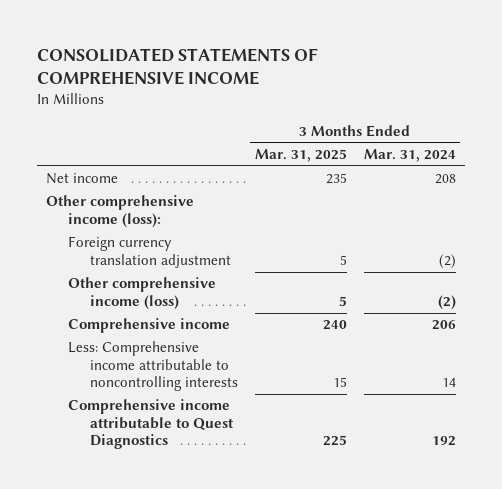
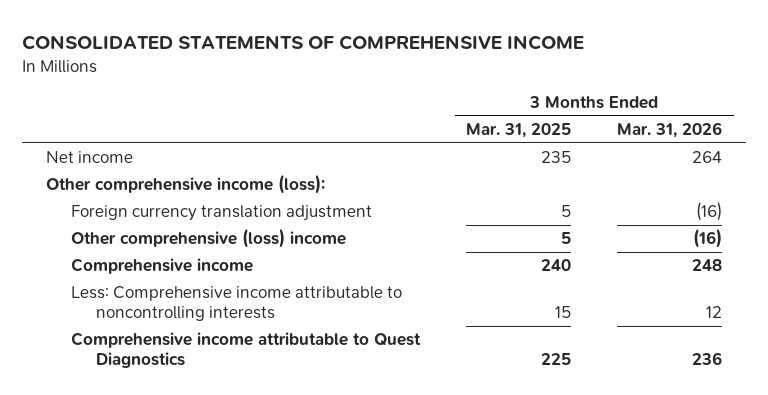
[364,148,457,162] Mar. 31, 2024 -> none
none -> [617,122,723,139] Mar. 31, 2026
[67,277,216,310] Other comprehensive income (loss) -> [70,228,346,249] Other comprehensive (loss) income

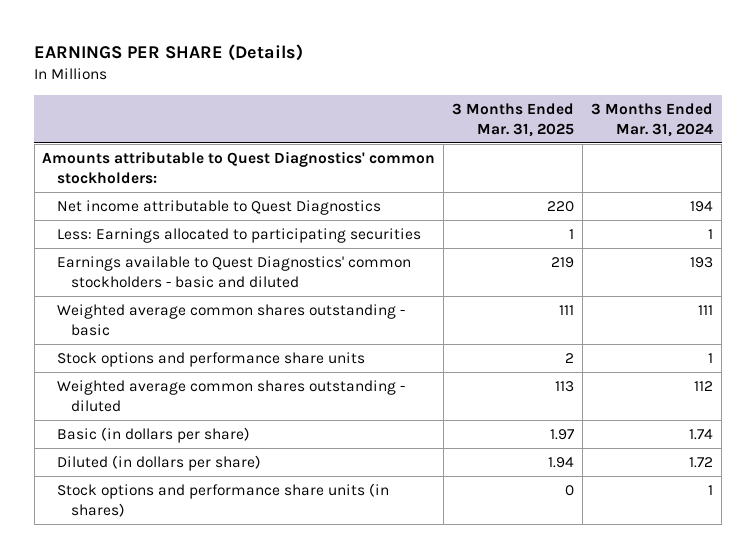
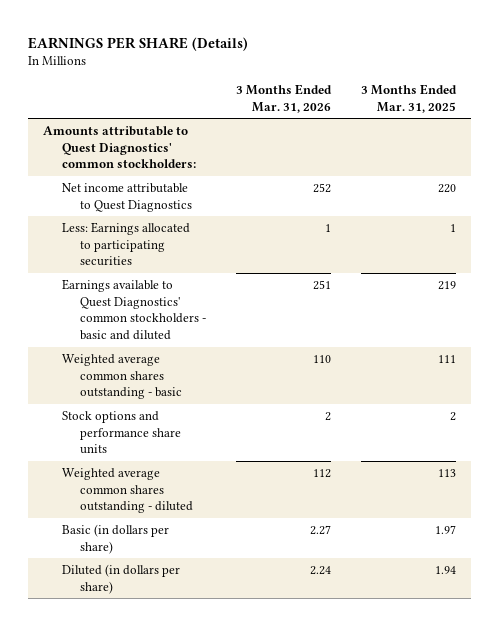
[591,102,714,137] 3 Months Ended Mar. 31, 2024 -> none
none -> [236,84,333,113] 3 Months Ended Mar. 31, 2026
[56,482,389,517] Stock options and performance share units (in shares) -> none

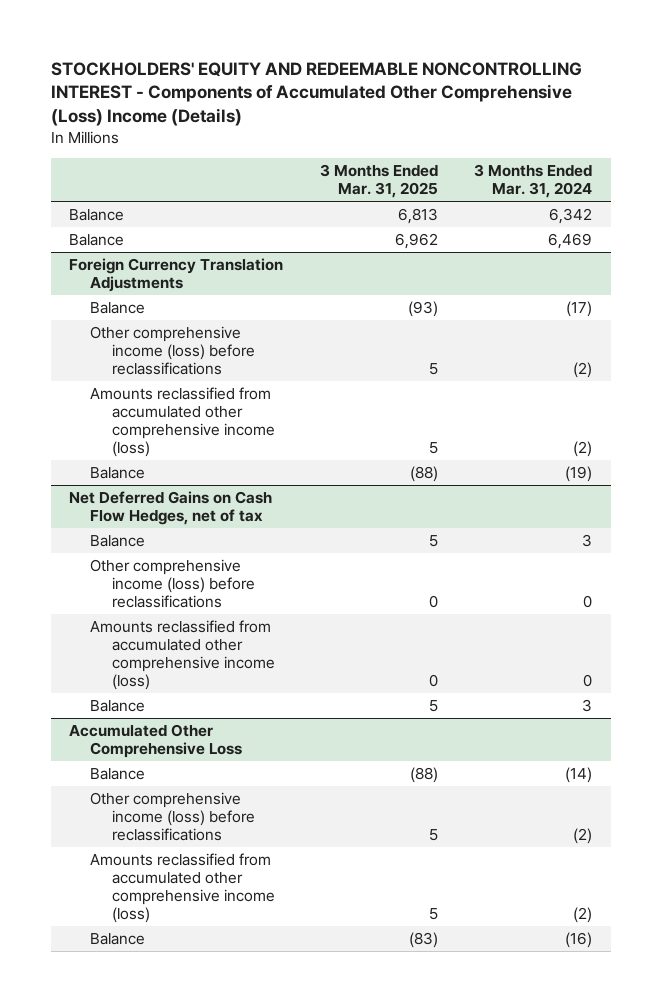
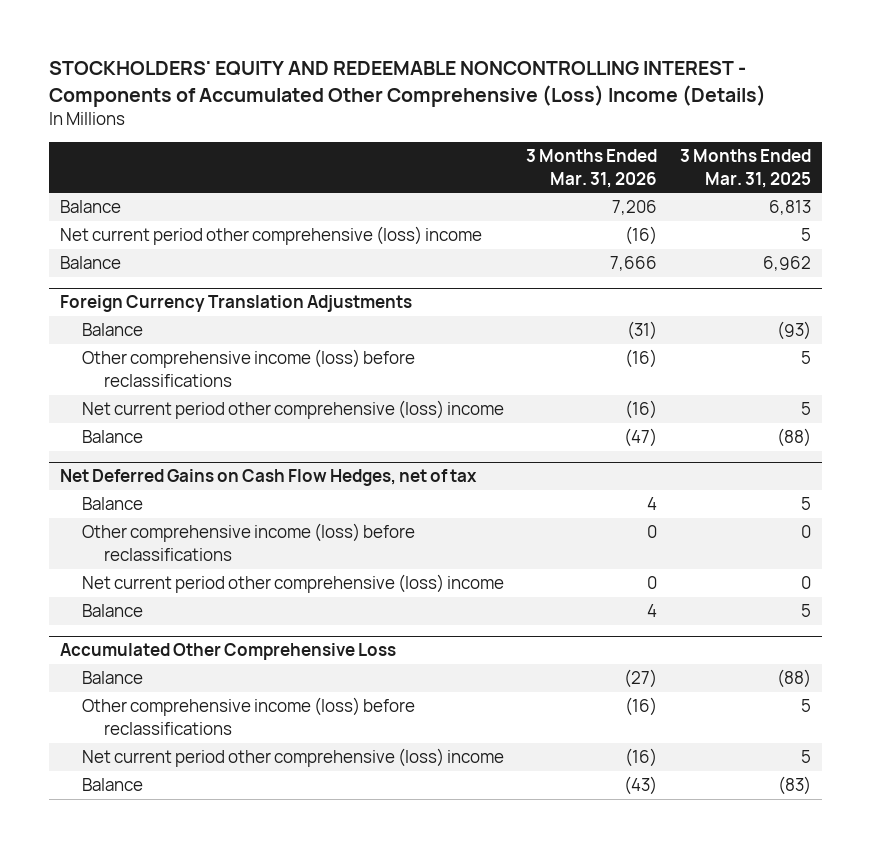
[474,163,593,198] 3 Months Ended Mar. 31, 2024 -> none
none -> [526,149,658,188] 3 Months Ended Mar. 31, 2026
none -> [59,226,482,246] Net current period other comprehensive (loss) income
[90,387,275,457] Amounts reclassified from accumulated other comprehensive income (loss) -> none
none -> [82,400,505,420] Net current period other comprehensive (loss) income
[90,620,275,690] Amounts reclassified from accumulated other comprehensive income (loss) -> none
none -> [82,574,505,594] Net current period other comprehensive (loss) income
[90,853,275,923] Amounts reclassified from accumulated other comprehensive income (loss) -> none
none -> [82,748,505,768] Net current period other comprehensive (loss) income

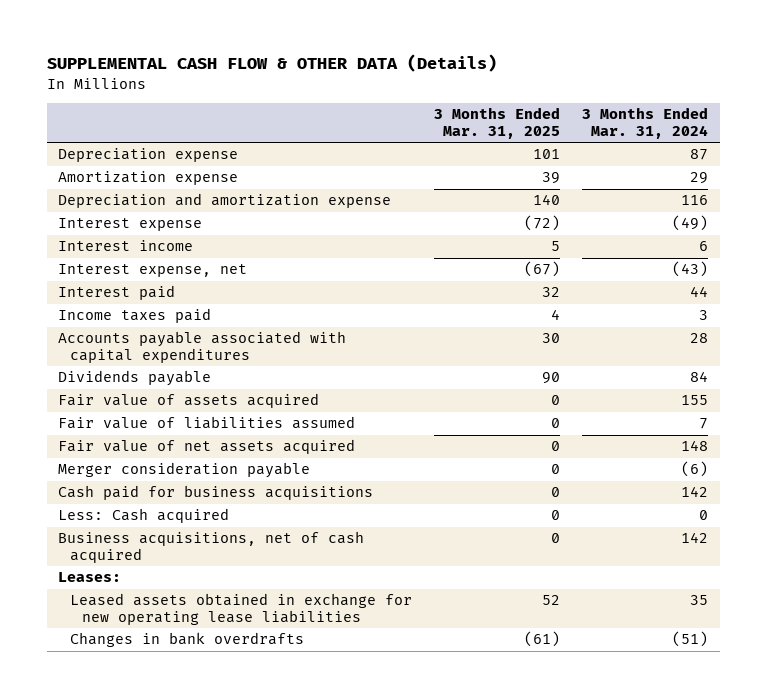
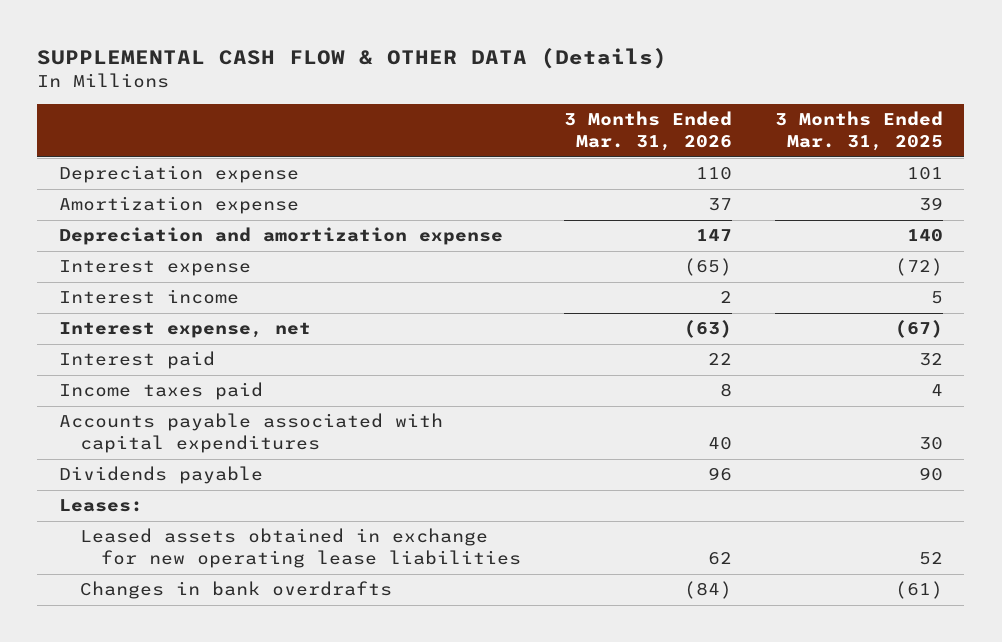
[582,107,709,140] 3 Months Ended Mar. 31, 2024 -> none
none -> [563,111,732,152] 3 Months Ended Mar. 31, 2026
[57,393,319,409] Fair value of assets acquired -> none
[57,416,355,430] Fair value of liabilities assumed -> none
[57,439,355,455] Fair value of net assets acquired -> none
[57,462,310,479] Merger consideration payable -> none
[57,485,373,501] Cash paid for business acquisitions -> none
[57,508,229,524] Less: Cash acquired -> none
[57,531,364,564] Business acquisitions, net of cash acquired -> none

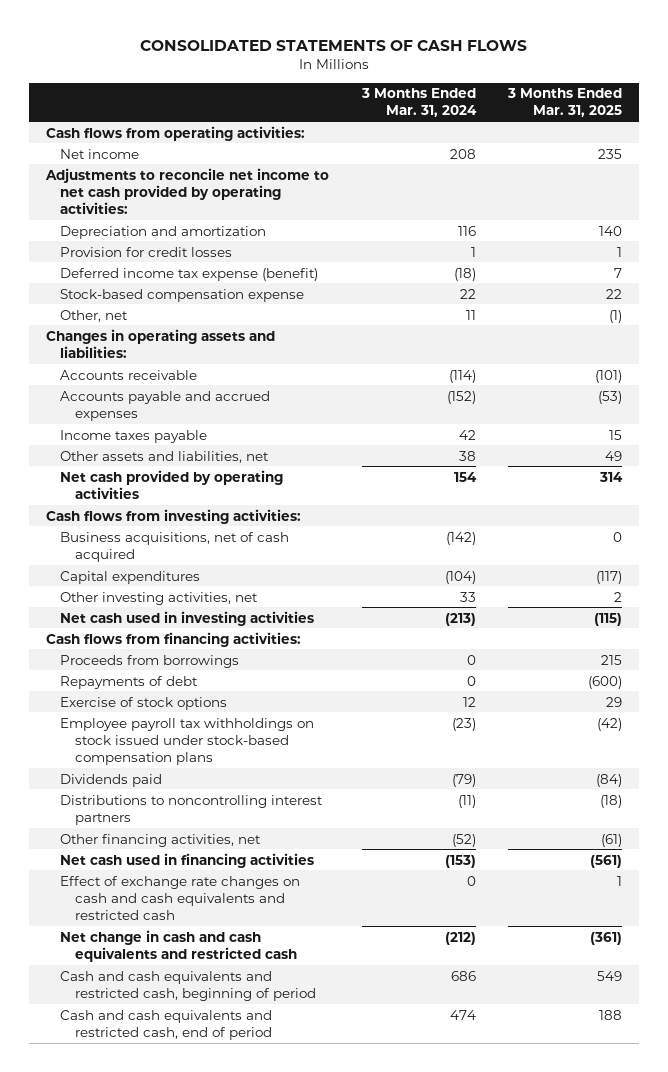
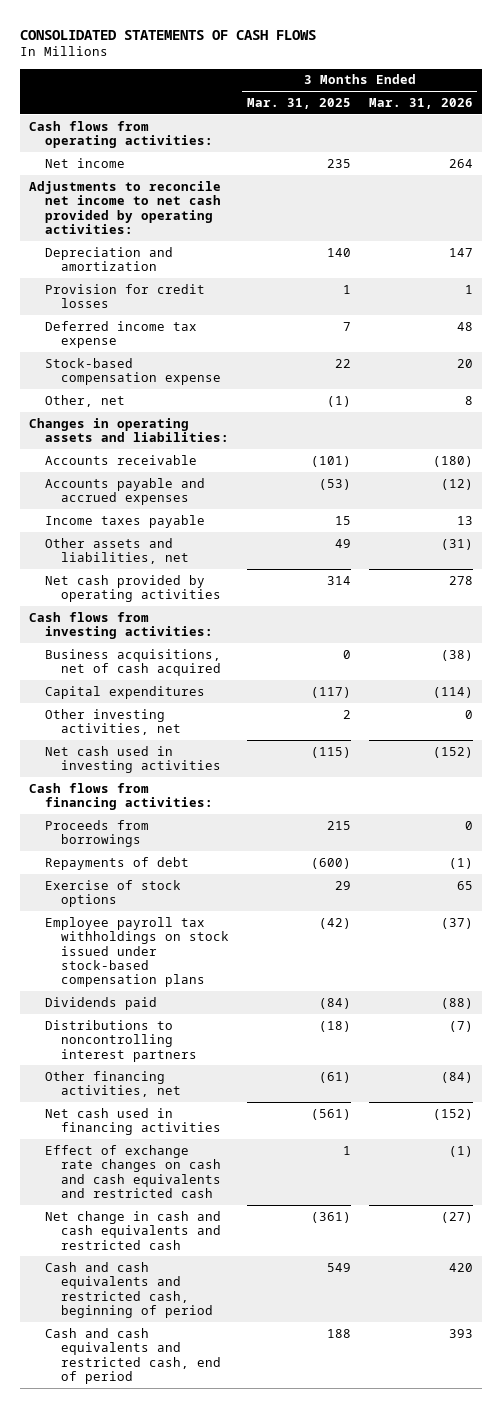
[360,88,477,118] 3 Months Ended Mar. 31, 2024 -> none
none -> [368,97,473,109] Mar. 31, 2026
[60,267,319,281] Deferred income tax expense (benefit) -> [45,320,198,349] Deferred income tax expense

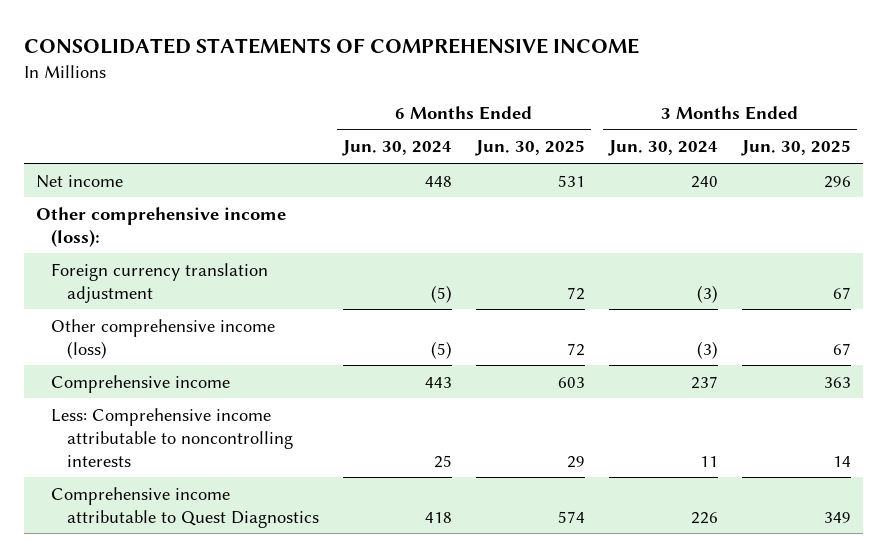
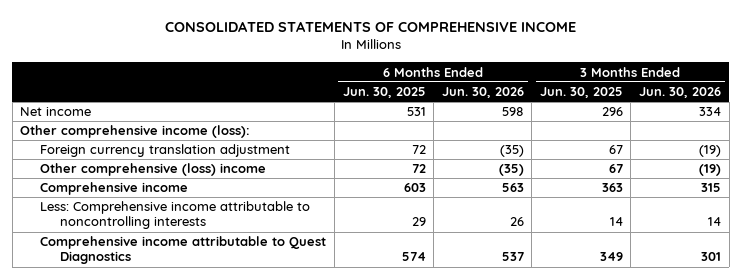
[341,140,452,157] Jun. 30, 2024 -> none
[607,140,718,157] Jun. 30, 2024 -> none
none -> [441,86,524,98] Jun. 30, 2026
none -> [639,86,722,98] Jun. 30, 2026
[51,318,276,359] Other comprehensive income (loss) -> [40,163,267,177] Other comprehensive (loss) income

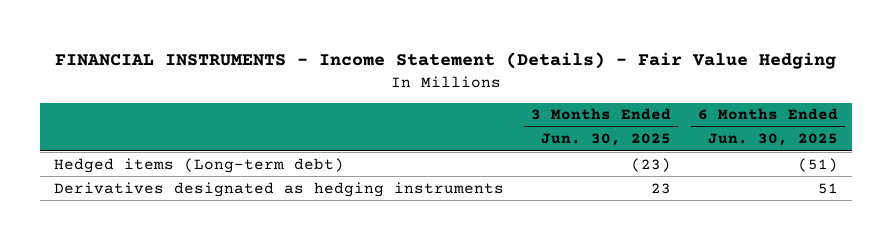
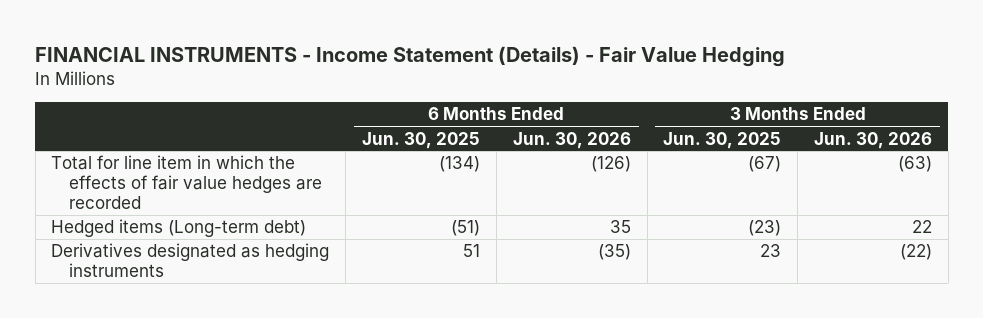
none -> [512,131,631,149] Jun. 30, 2026
none -> [814,131,933,149] Jun. 30, 2026
none -> [51,155,323,210] Total for line item in which the effects of fair value hedges are recorded

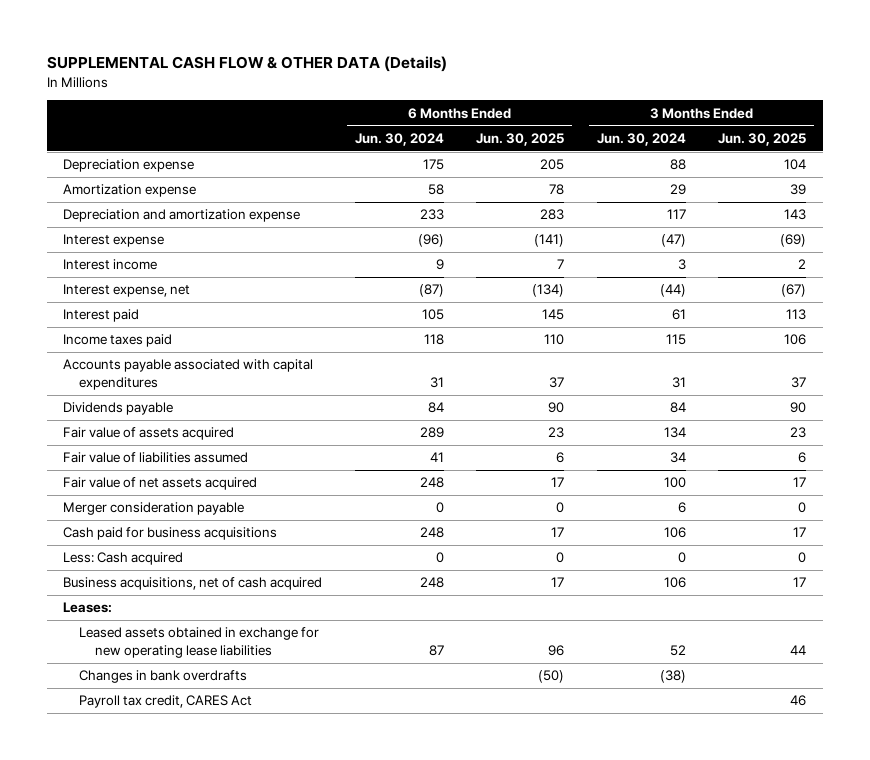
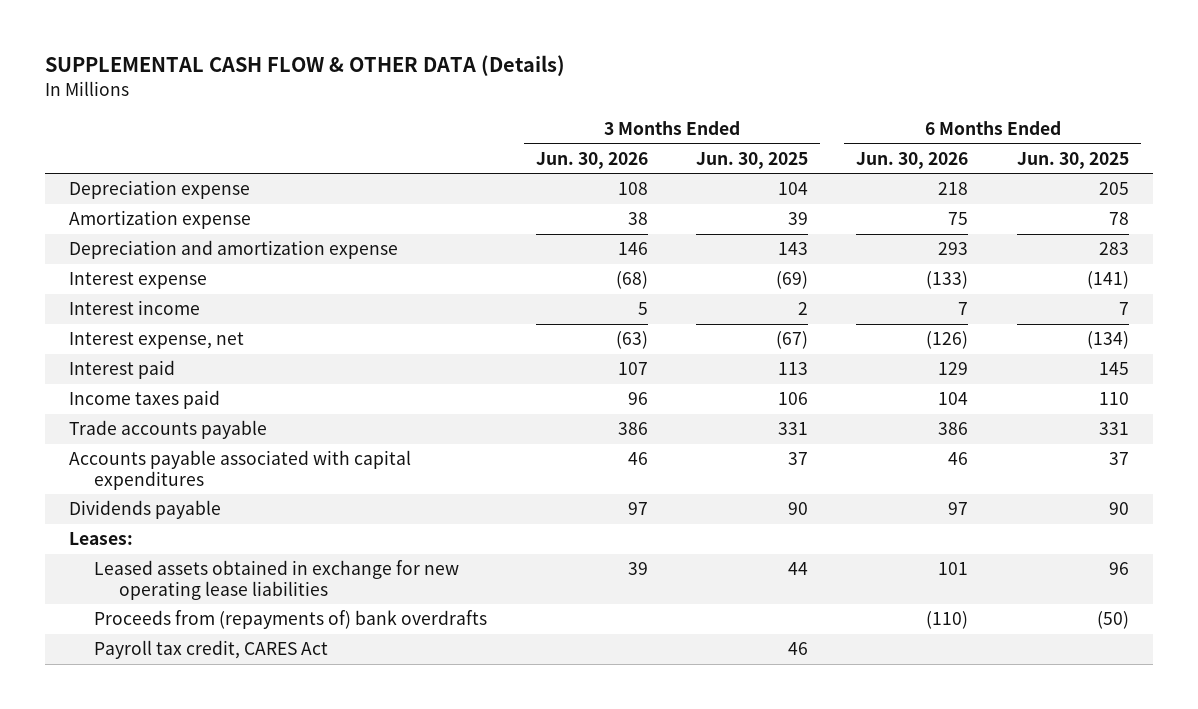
[354,133,444,147] Jun. 30, 2024 -> none
[596,133,686,147] Jun. 30, 2024 -> none
none -> [535,151,648,169] Jun. 30, 2026
none -> [856,151,969,169] Jun. 30, 2026
none -> [69,420,268,440] Trade accounts payable
[63,427,235,441] Fair value of assets acquired -> none
[63,452,249,464] Fair value of liabilities assumed -> none
[63,477,258,491] Fair value of net assets acquired -> none
[63,502,245,516] Merger consideration payable -> none
[63,527,278,541] Cash paid for business acquisitions -> none
[63,552,184,566] Less: Cash acquired -> none
[63,577,323,591] Business acquisitions, net of cash acquired -> none
[79,670,248,684] Changes in bank overdrafts -> none
none -> [94,610,488,630] Proceeds from (repayments of) bank overdrafts

